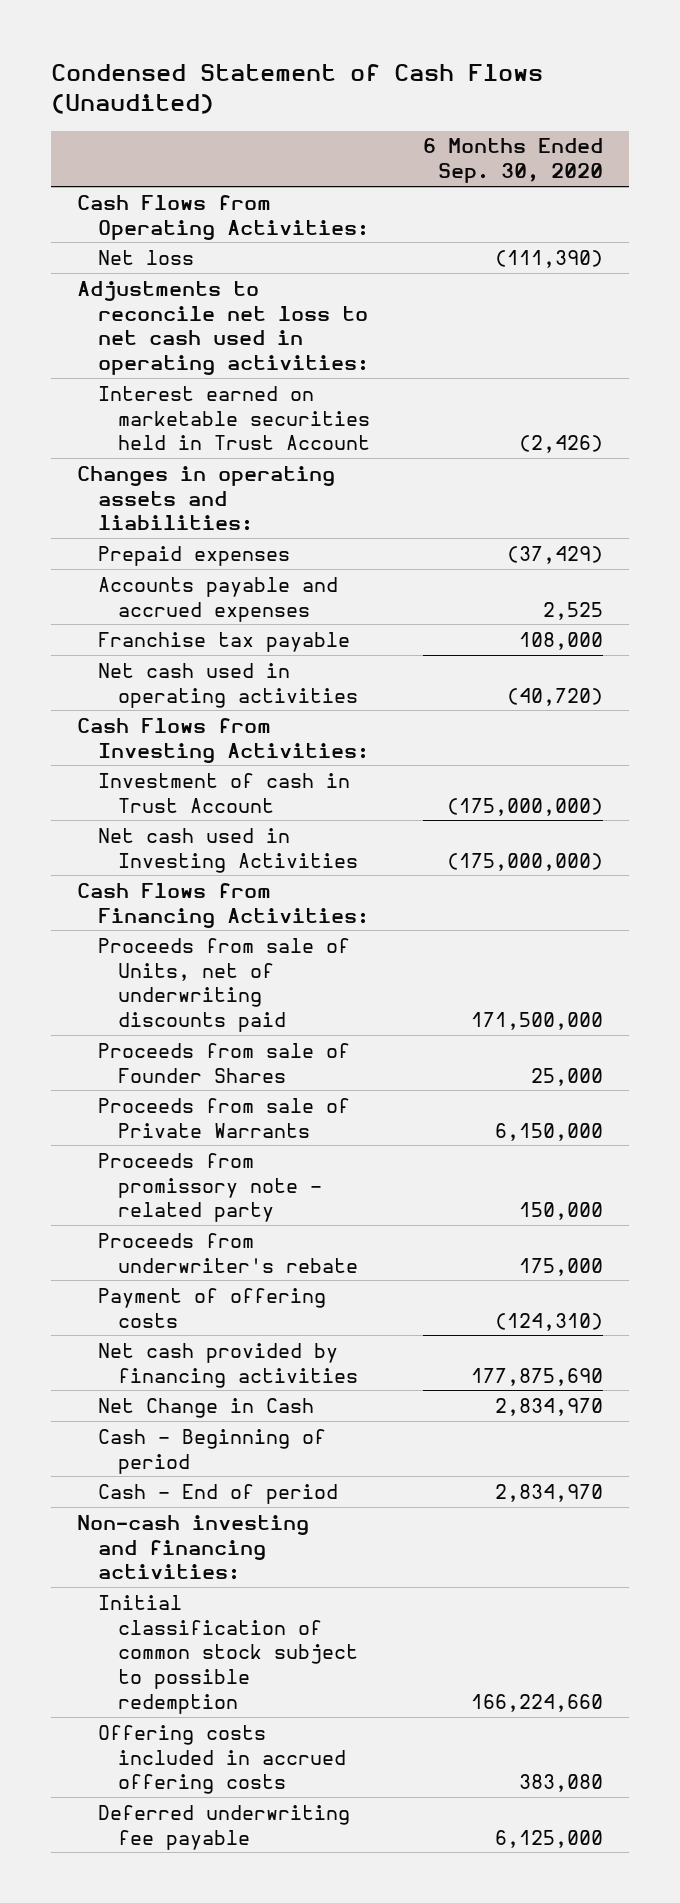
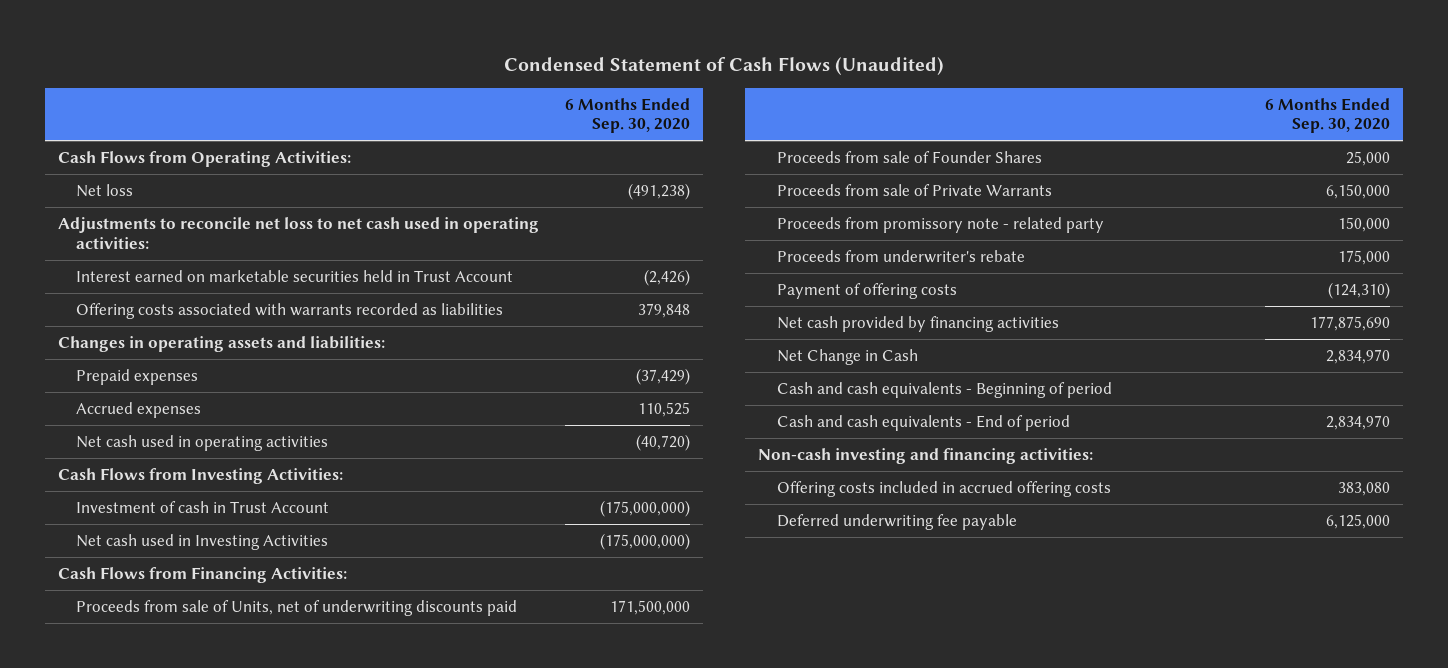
[494,249,603,268] (111,390) -> [627,182,690,200] (491,238)
none -> [76,302,504,319] Offering costs associated with warrants recorded as liabilities
[97,631,350,652] Franchise tax payable -> none
[97,576,338,622] Accounts payable and accrued expenses -> [76,401,202,418] Accrued expenses
[542,601,603,620] 2,525 -> [637,401,690,417] 110,525
[97,1428,326,1474] Cash - Beginning of period -> [776,381,1112,398] Cash and cash equivalents - Beginning of period
[97,1483,338,1504] Cash - End of period -> [776,414,1070,431] Cash and cash equivalents - End of period
[97,1594,359,1715] Initial classification of common stock subject to possible redemption -> none

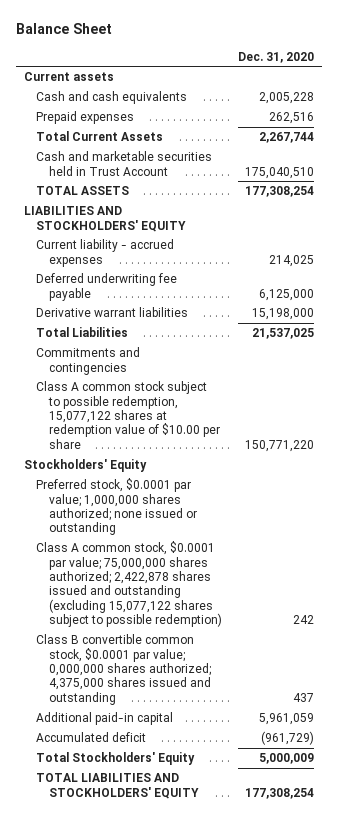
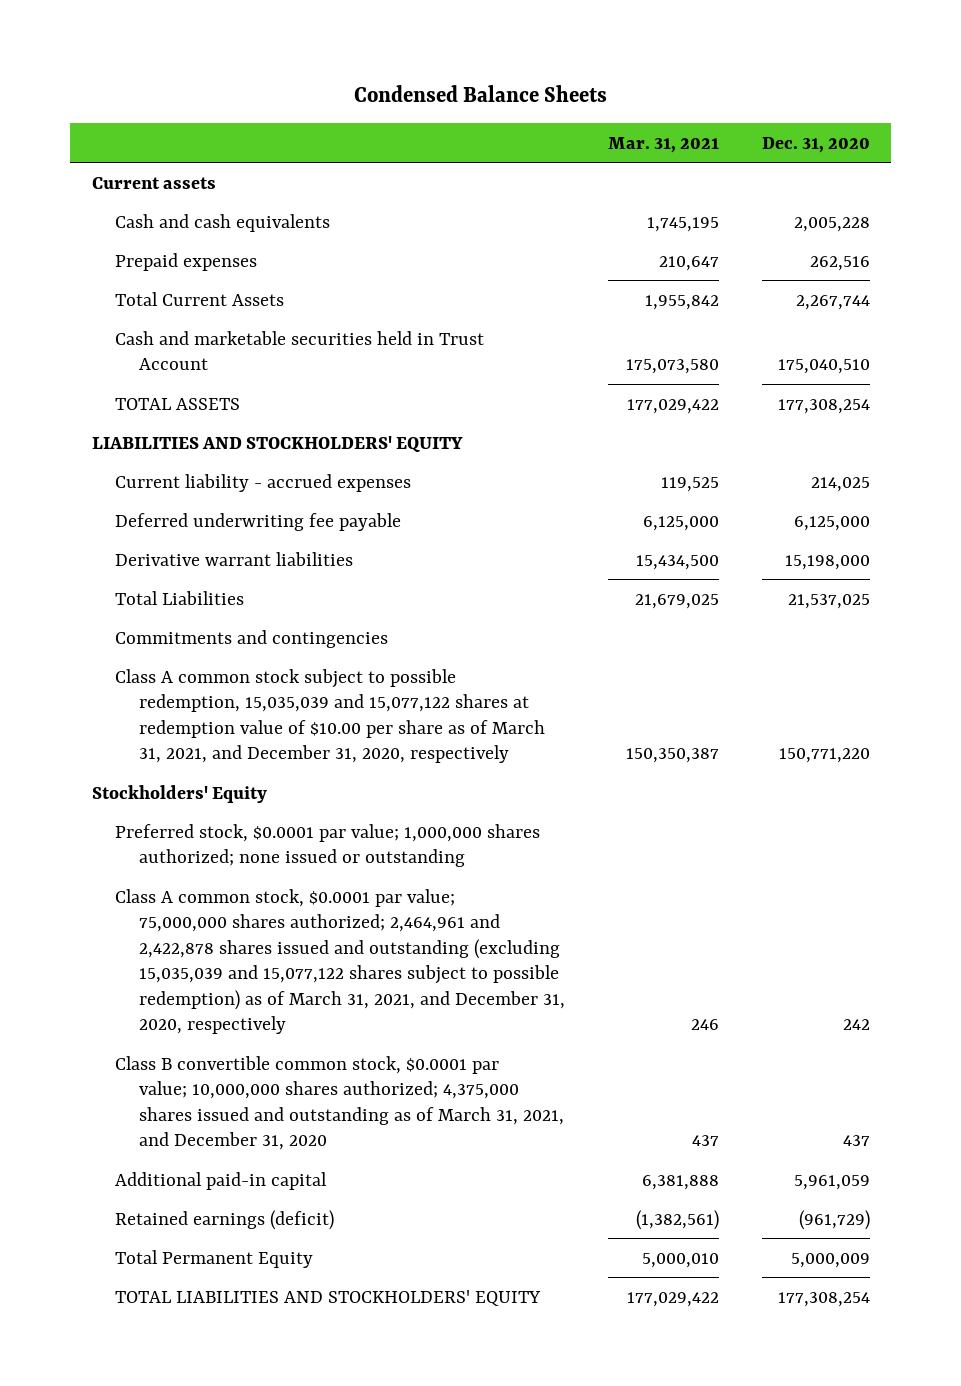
[15,23,112,35] Balance Sheet -> [353,85,607,103] Condensed Balance Sheets
none -> [607,136,719,153] Mar. 31, 2021
[36,381,221,449] Class A common stock subject to possible redemption, 15,077,122 shares at redemption value of $10.00 per share -> [115,668,545,764] Class A common stock subject to possible redemption, 15,035,039 and 15,077,122 shares at redemption value of $10.00 per share as of March 31, 2021, and December 31, 2020, respectively
[36,541,223,628] Class A common stock, $0.0001 par value; 75,000,000 shares authorized; 2,422,878 shares issued and outstanding (excluding 15,077,122 shares subject to possible redemption) -> [115,888,565,1035] Class A common stock, $0.0001 par value; 75,000,000 shares authorized; 2,464,961 and 2,422,878 shares issued and outstanding (excluding 15,035,039 and 15,077,122 shares subject to possible redemption) as of March 31, 2021, and December 31, 2020, respectively
[36,634,212,705] Class B convertible common stock, $0.0001 par value; 0,000,000 shares authorized; 4,375,000 shares issued and outstanding -> [115,1055,564,1151] Class B convertible common stock, $0.0001 par value; 10,000,000 shares authorized; 4,375,000 shares issued and outstanding as of March 31, 2021, and December 31, 2020
[36,732,147,743] Accumulated deficit -> [115,1209,335,1230] Retained earnings (deficit)
[36,752,196,766] Total Stockholders' Equity -> [115,1249,314,1268] Total Permanent Equity

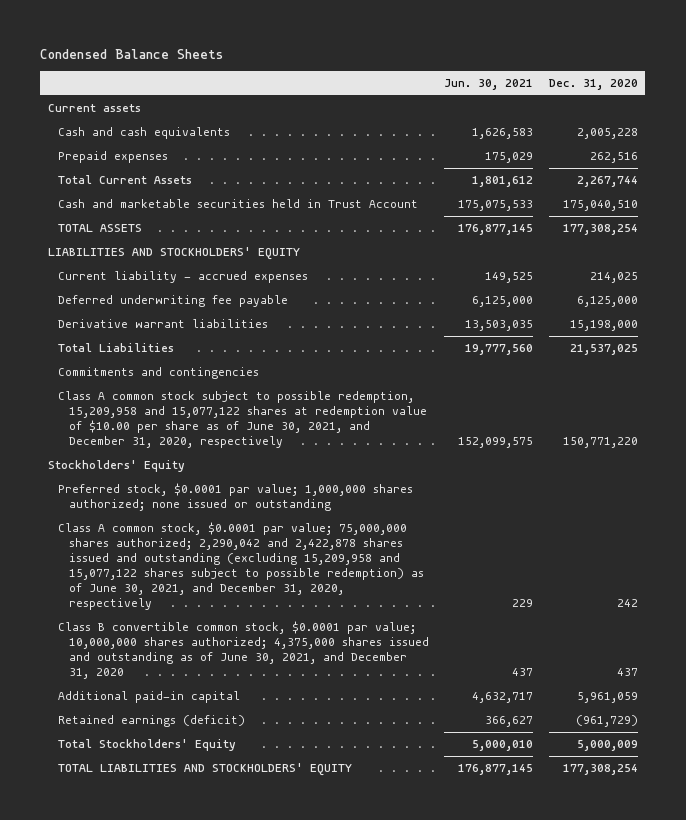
[607,136,719,153] Mar. 31, 2021 -> none
none -> [444,79,534,91] Jun. 30, 2021
[115,668,545,764] Class A common stock subject to possible redemption, 15,035,039 and 15,077,122 shares at redemption value of $10.00 per share as of March 31, 2021, and December 31, 2020, respectively -> [58,391,427,449] Class A common stock subject to possible redemption, 15,209,958 and 15,077,122 shares at redemption value of $10.00 per share as of June 30, 2021, and December 31, 2020, respectively
[115,888,565,1035] Class A common stock, $0.0001 par value; 75,000,000 shares authorized; 2,464,961 and 2,422,878 shares issued and outstanding (excluding 15,035,039 and 15,077,122 shares subject to possible redemption) as of March 31, 2021, and December 31, 2020, respectively -> [58,522,424,611] Class A common stock, $0.0001 par value; 75,000,000 shares authorized; 2,290,042 and 2,422,878 shares issued and outstanding (excluding 15,209,958 and 15,077,122 shares subject to possible redemption) as of June 30, 2021, and December 31, 2020, respectively
[115,1055,564,1151] Class B convertible common stock, $0.0001 par value; 10,000,000 shares authorized; 4,375,000 shares issued and outstanding as of March 31, 2021, and December 31, 2020 -> [58,621,429,680] Class B convertible common stock, $0.0001 par value; 10,000,000 shares authorized; 4,375,000 shares issued and outstanding as of June 30, 2021, and December 31, 2020
[115,1249,314,1268] Total Permanent Equity -> [58,739,237,752] Total Stockholders' Equity

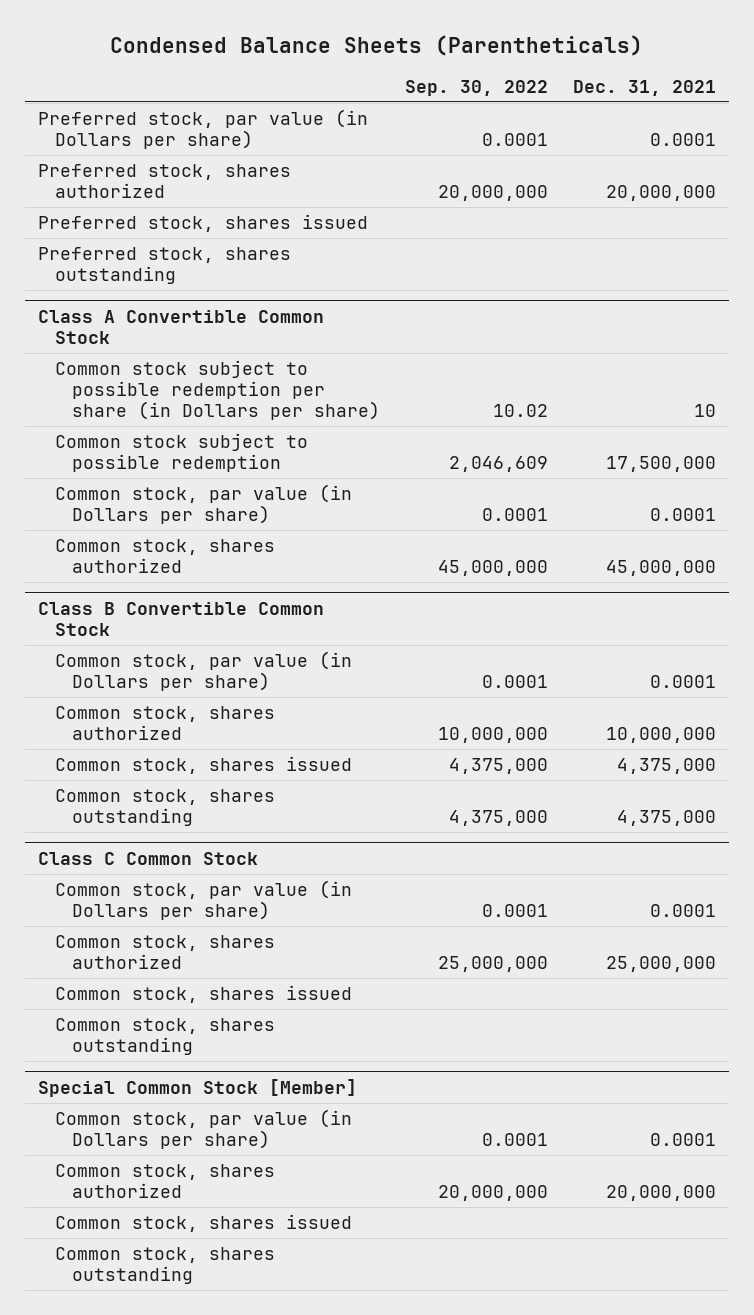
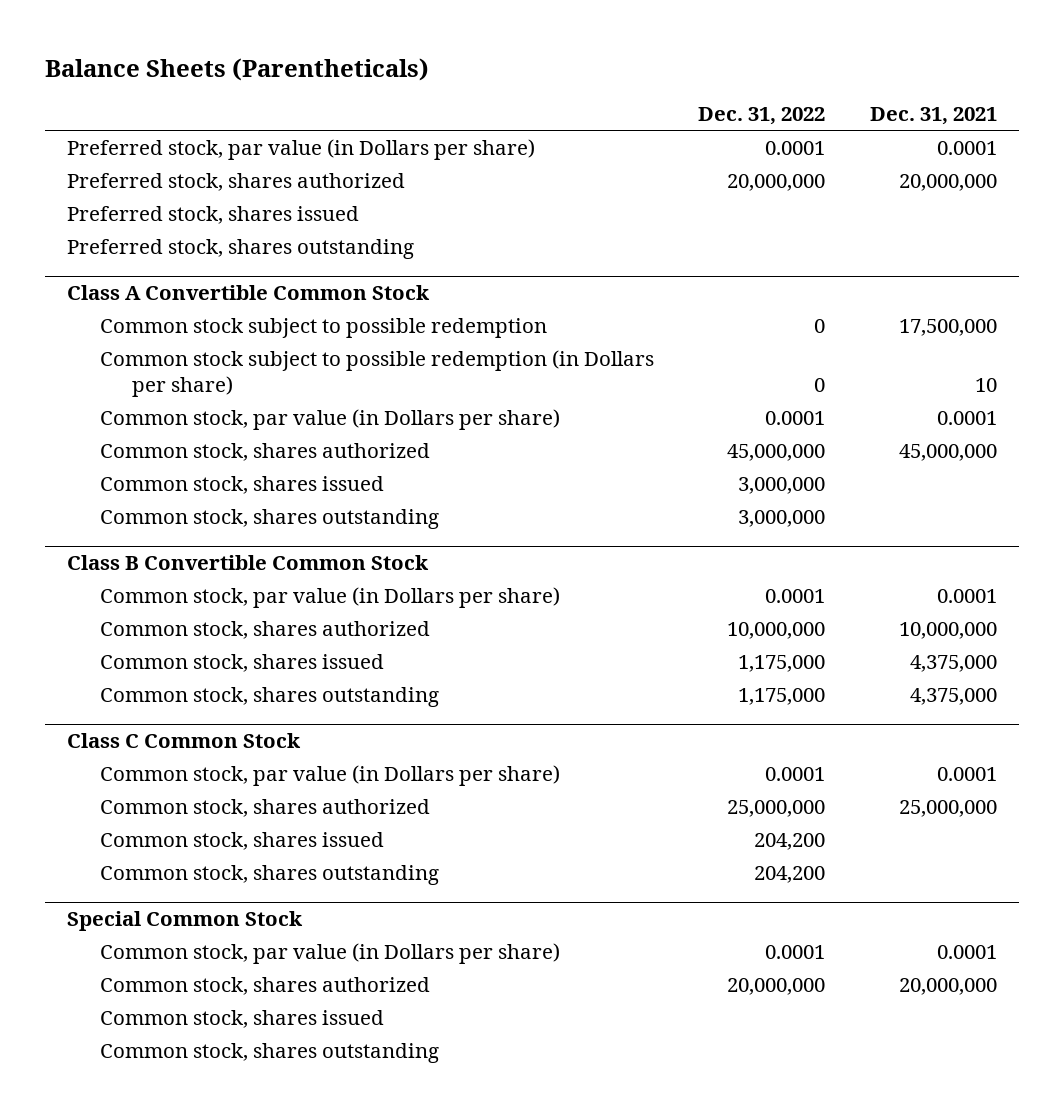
[110,34,644,56] Condensed Balance Sheets (Parentheticals) -> [44,57,429,81] Balance Sheets (Parentheticals)
[405,79,549,96] Sep. 30, 2022 -> none
none -> [698,107,826,126] Dec. 31, 2022
[54,360,380,421] Common stock subject to possible redemption per share (in Dollars per share) -> none
none -> [99,349,654,398] Common stock subject to possible redemption (in Dollars per share)
none -> [99,475,384,494] Common stock, shares issued
none -> [99,508,439,529] Common stock, shares outstanding
[37,1078,357,1097] Special Common Stock [Member] -> [66,910,303,931] Special Common Stock

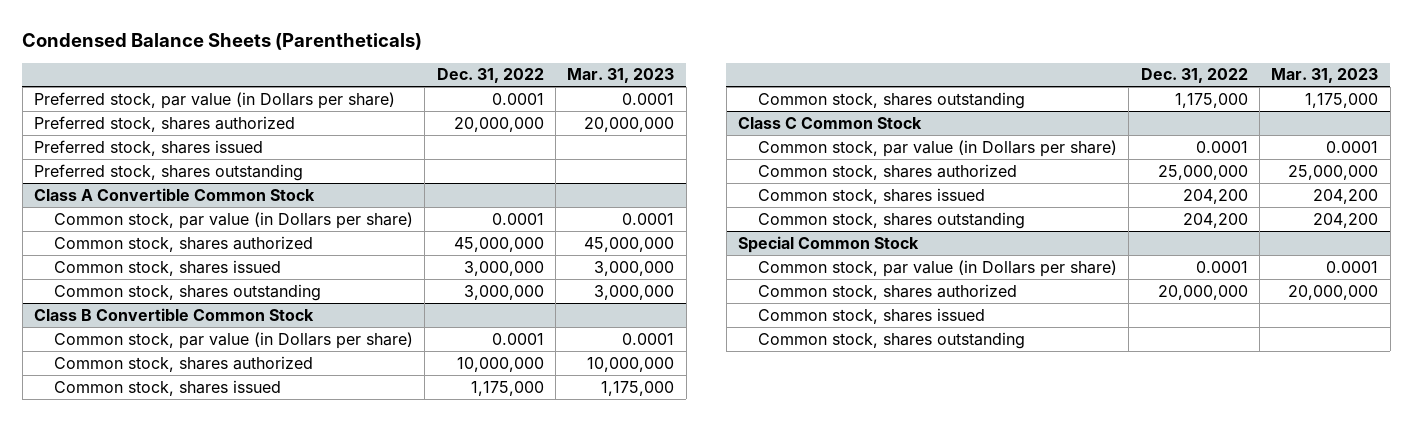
[44,57,429,81] Balance Sheets (Parentheticals) -> [22,32,423,50] Condensed Balance Sheets (Parentheticals)
[869,107,997,126] Dec. 31, 2021 -> none
none -> [567,68,675,84] Mar. 31, 2023
[99,317,547,338] Common stock subject to possible redemption -> none
[99,349,654,398] Common stock subject to possible redemption (in Dollars per share) -> none

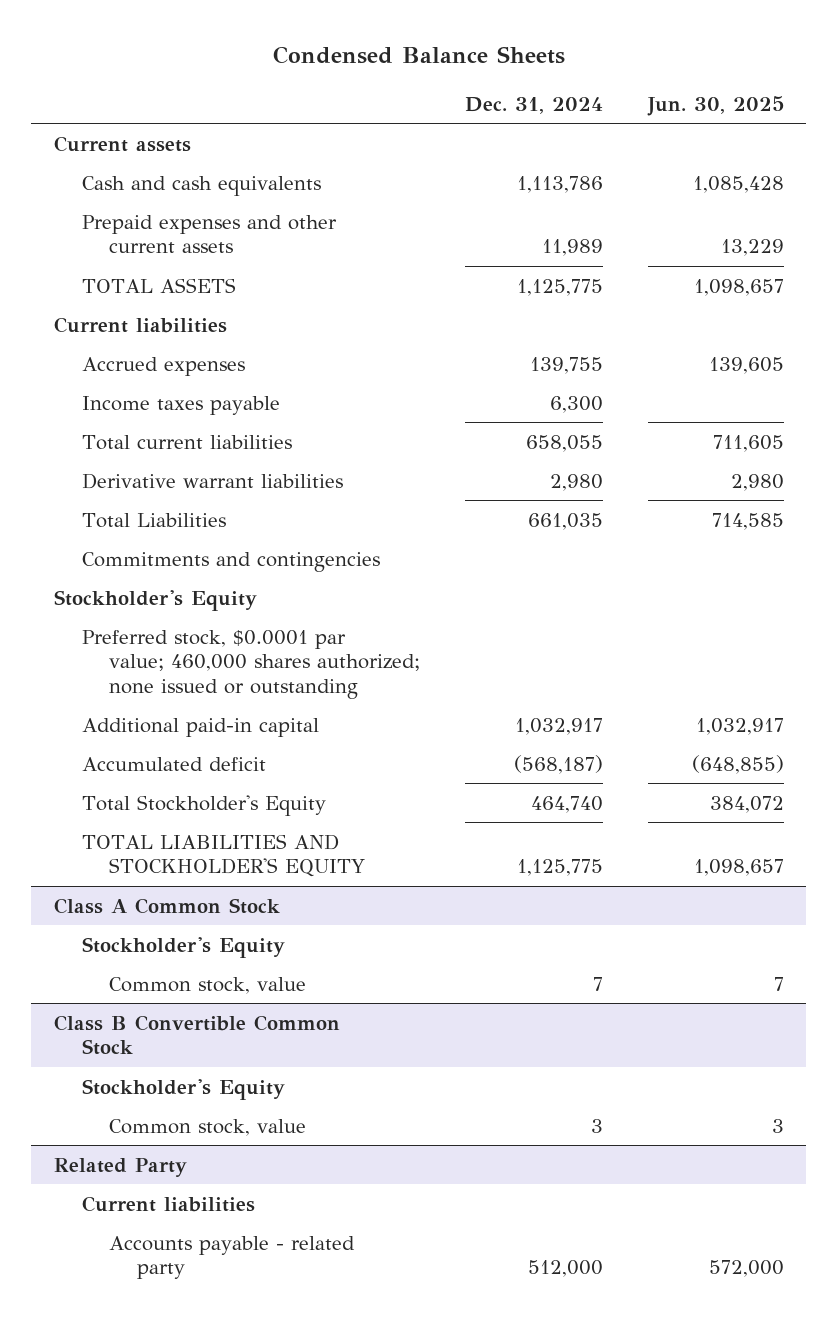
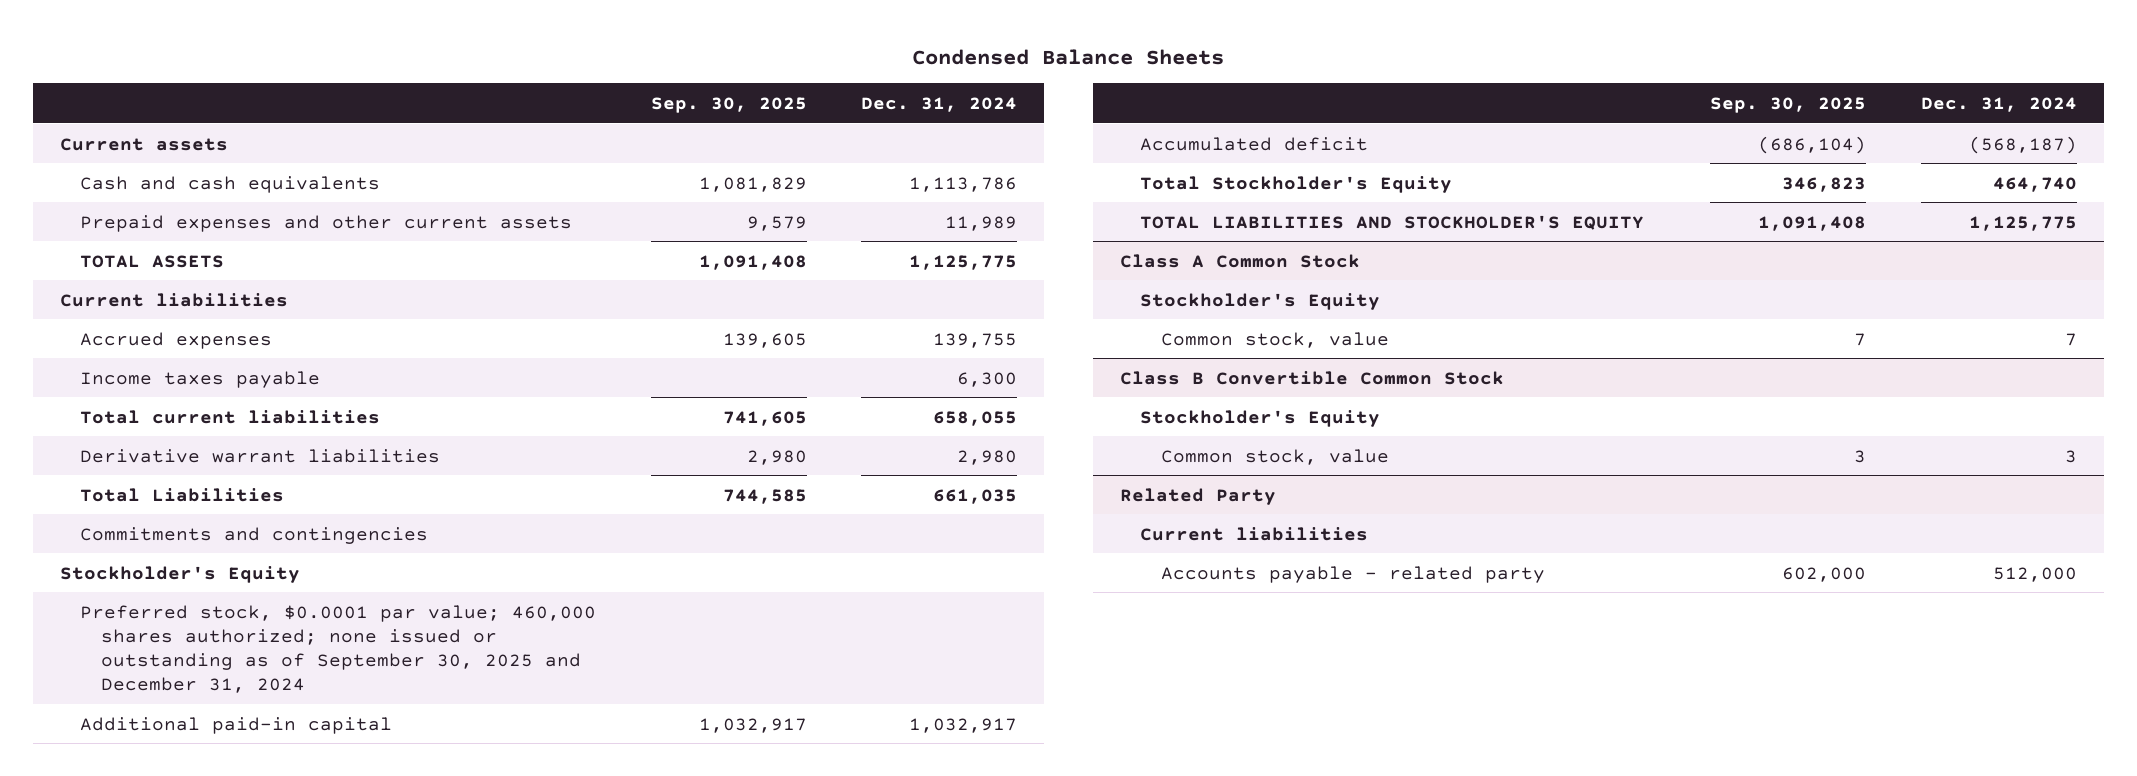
[647,95,785,116] Jun. 30, 2025 -> none
none -> [650,96,807,113] Sep. 30, 2025
[81,629,421,699] Preferred stock, $0.0001 par value; 460,000 shares authorized; none issued or outstanding -> [80,604,597,693] Preferred stock, $0.0001 par value; 460,000 shares authorized; none issued or outstanding as of September 30, 2025 and December 31, 2024

